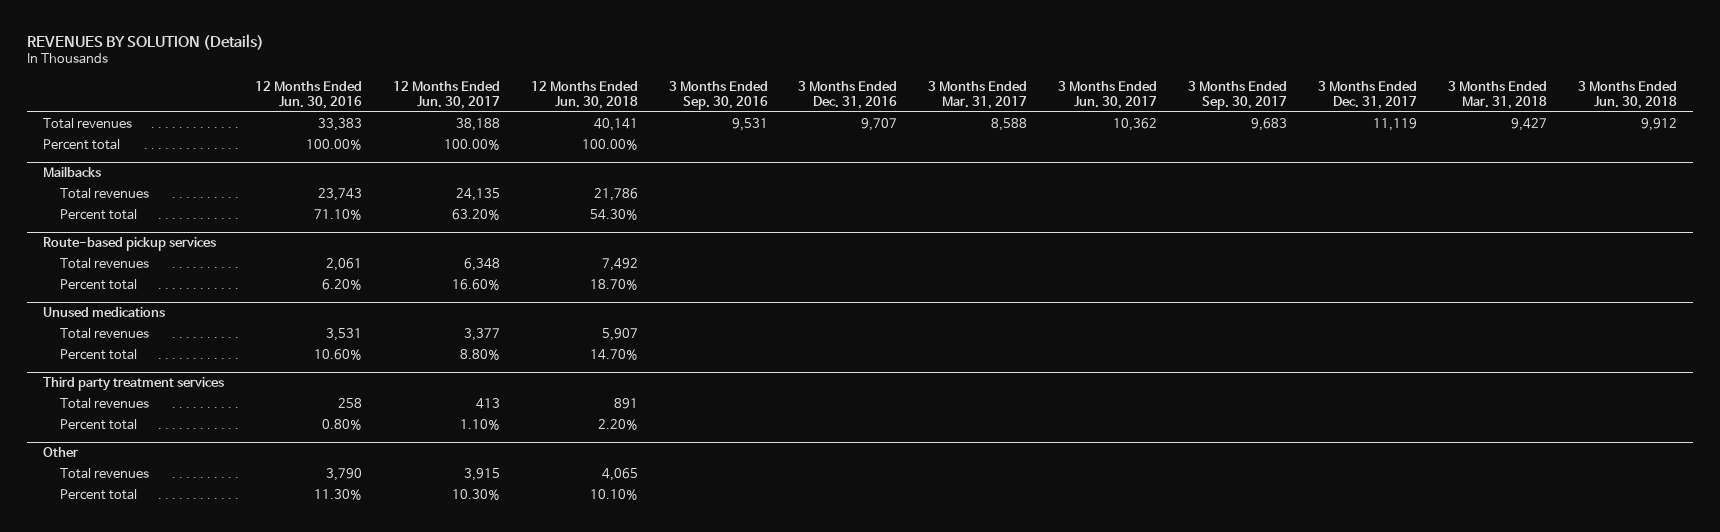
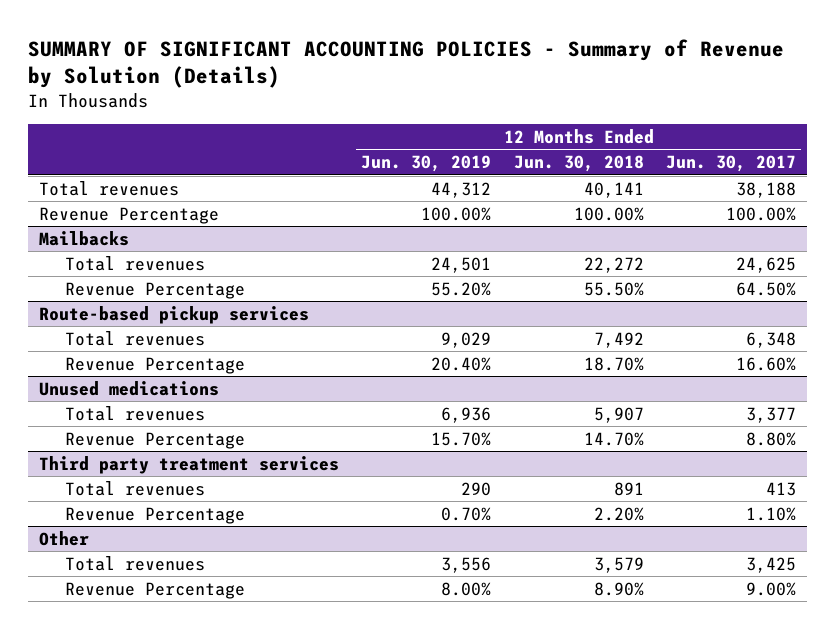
[27,33,265,50] REVENUES BY SOLUTION (Details) -> [28,38,785,88] SUMMARY OF SIGNIFICANT ACCOUNTING POLICIES - Summary of Revenue by Solution (Details)
[254,81,362,109] 12 Months Ended Jun. 30, 2016 -> none
[668,81,768,110] 3 Months Ended Sep. 30, 2016 -> none
[798,81,898,109] 3 Months Ended Dec. 31, 2016 -> none
[928,81,1028,109] 3 Months Ended Mar. 31, 2017 -> none
[1058,81,1158,109] 3 Months Ended Jun. 30, 2017 -> none
[1188,81,1288,110] 3 Months Ended Sep. 30, 2017 -> none
[1318,81,1418,109] 3 Months Ended Dec. 31, 2017 -> none
[1448,81,1548,109] 3 Months Ended Mar. 31, 2018 -> none
[1578,81,1678,109] 3 Months Ended Jun. 30, 2018 -> none
none -> [361,155,492,173] Jun. 30, 2019
[42,139,120,151] Percent total -> [39,206,220,224] Revenue Percentage
[59,209,137,221] Percent total -> none
[455,188,500,202] 24,135 -> [735,256,796,273] 24,625
[593,188,638,202] 21,786 -> [583,256,644,273] 22,272
none -> [65,281,246,299] Revenue Percentage
[59,279,137,291] Percent total -> [65,356,246,374] Revenue Percentage
[59,349,137,361] Percent total -> [65,431,246,449] Revenue Percentage
[59,419,137,431] Percent total -> [65,506,246,524] Revenue Percentage
[59,489,137,501] Percent total -> none
[463,468,500,482] 3,915 -> [745,556,796,573] 3,425
[601,468,638,482] 4,065 -> [593,556,644,573] 3,579
none -> [65,581,246,599] Revenue Percentage

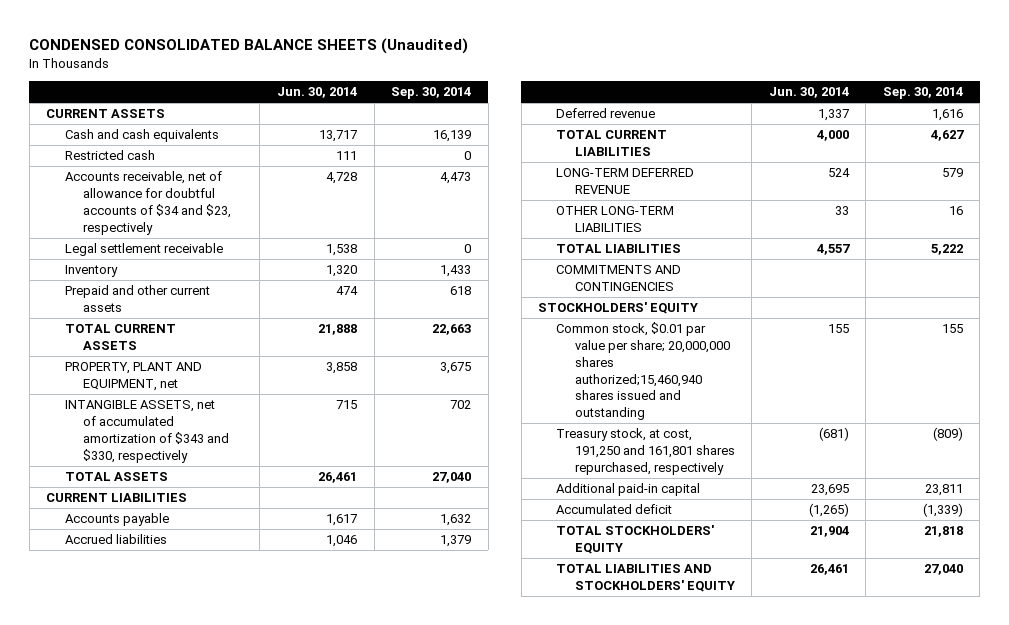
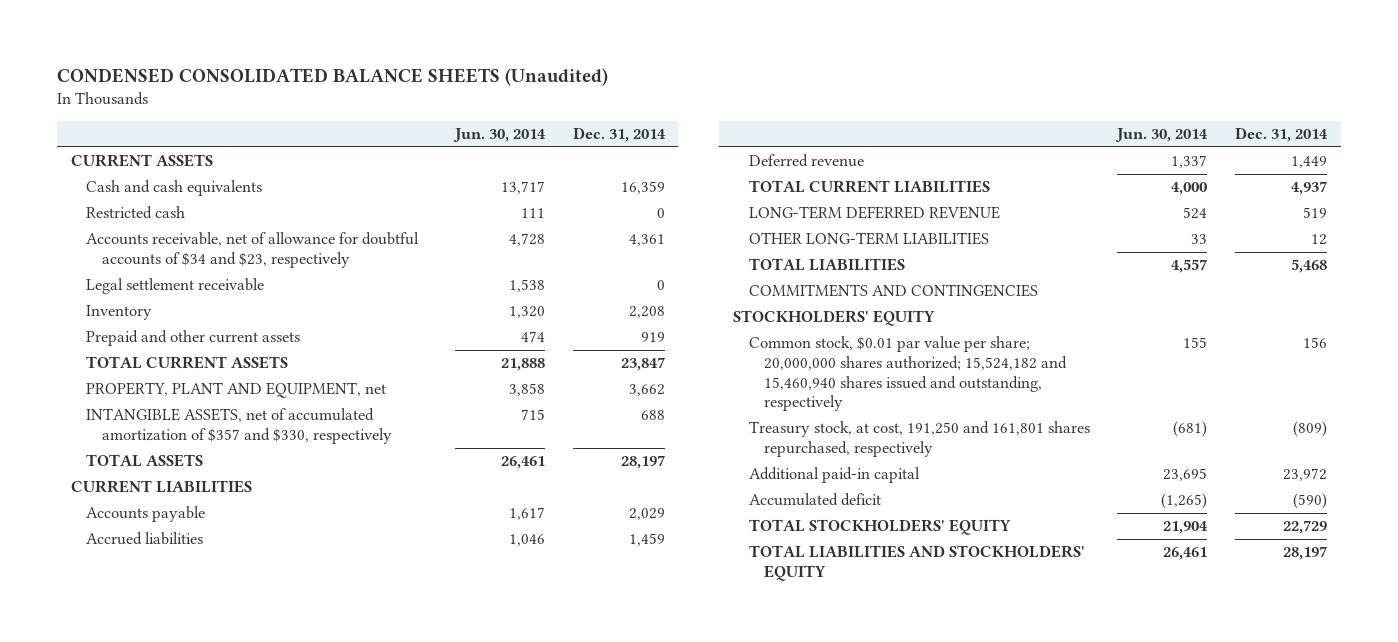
[391,87,472,100] Sep. 30, 2014 -> none
none -> [572,127,666,143] Dec. 31, 2014
[64,400,229,463] INTANGIBLE ASSETS, net of accumulated amortization of $343 and $330, respectively -> [86,408,392,444] INTANGIBLE ASSETS, net of accumulated amortization of $357 and $330, respectively
[556,322,730,420] Common stock, $0.01 par value per share; 20,000,000 shares authorized;15,460,940 shares issued and outstanding -> [748,336,1068,412] Common stock, $0.01 par value per share; 20,000,000 shares authorized; 15,524,182 and 15,460,940 shares issued and outstanding, respectively

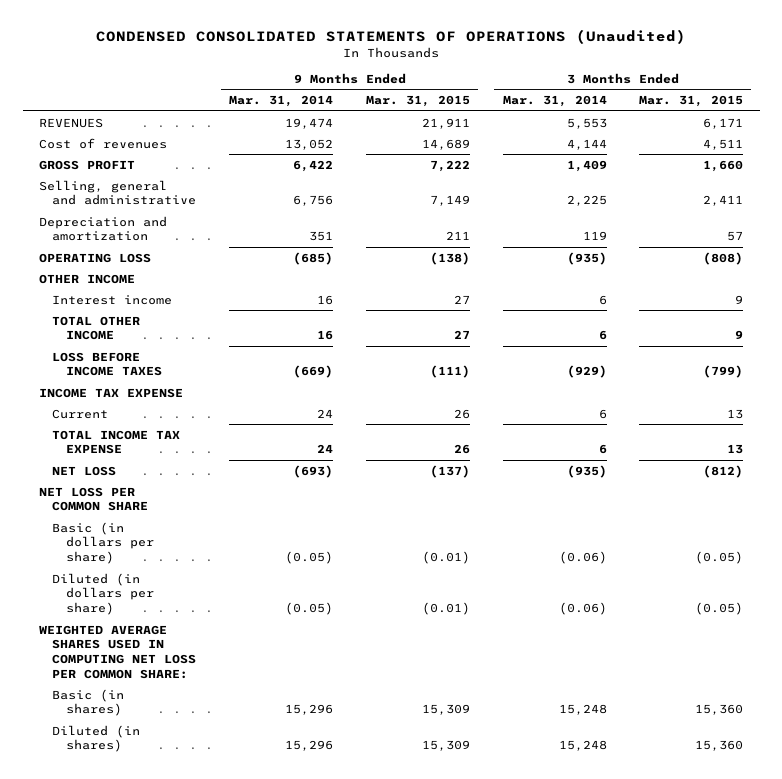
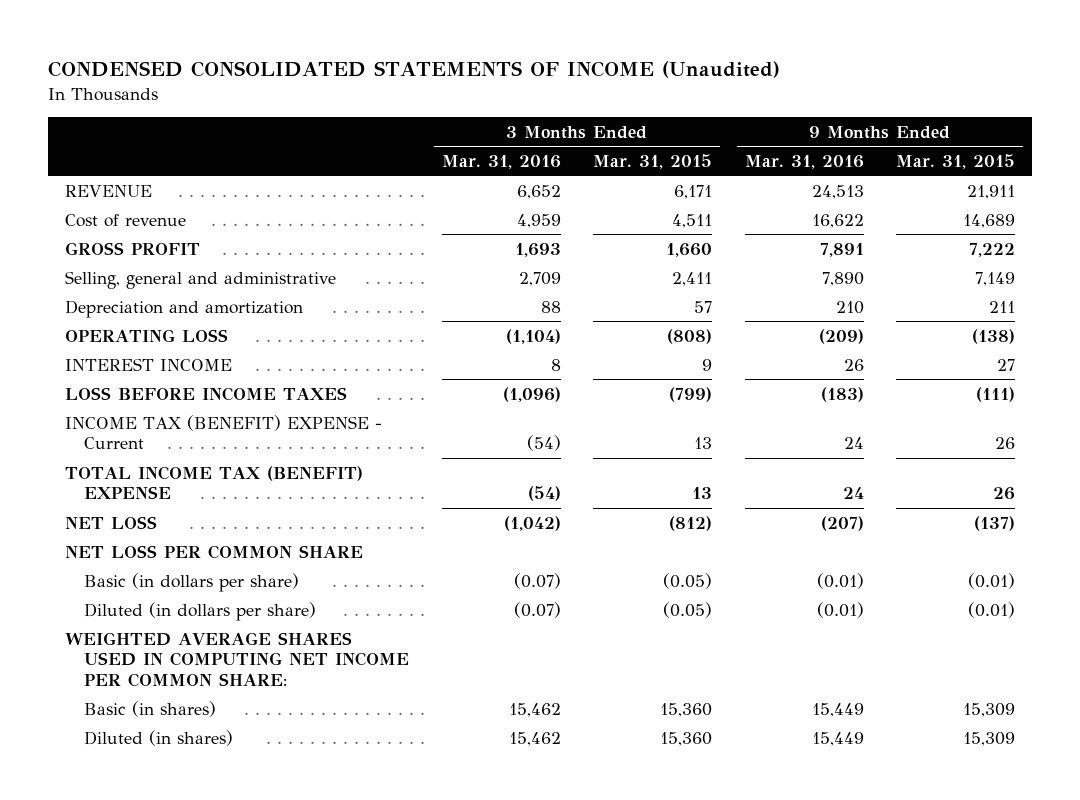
[96,28,687,44] CONDENSED CONSOLIDATED STATEMENTS OF OPERATIONS (Unaudited) -> [48,60,781,78] CONDENSED CONSOLIDATED STATEMENTS OF INCOME (Unaudited)
[229,95,334,108] Mar. 31, 2014 -> none
[502,95,607,108] Mar. 31, 2014 -> none
none -> [441,154,561,169] Mar. 31, 2016
none -> [744,154,864,169] Mar. 31, 2016
[39,117,104,128] REVENUES -> [64,184,152,197] REVENUE
[39,137,168,149] Cost of revenues -> [64,213,186,227] Cost of revenue
[39,273,136,284] OTHER INCOME -> none
[52,315,141,341] TOTAL OTHER INCOME -> none
[52,294,173,305] Interest income -> [64,357,232,371] INTEREST INCOME
[39,387,184,398] INCOME TAX EXPENSE -> none
[52,408,109,419] Current -> [64,414,382,450] INCOME TAX (BENEFIT) EXPENSE - Current
[52,429,181,455] TOTAL INCOME TAX EXPENSE -> [64,465,363,500] TOTAL INCOME TAX (BENEFIT) EXPENSE
[39,624,197,679] WEIGHTED AVERAGE SHARES USED IN COMPUTING NET LOSS PER COMMON SHARE: -> [64,631,410,687] WEIGHTED AVERAGE SHARES USED IN COMPUTING NET INCOME PER COMMON SHARE:

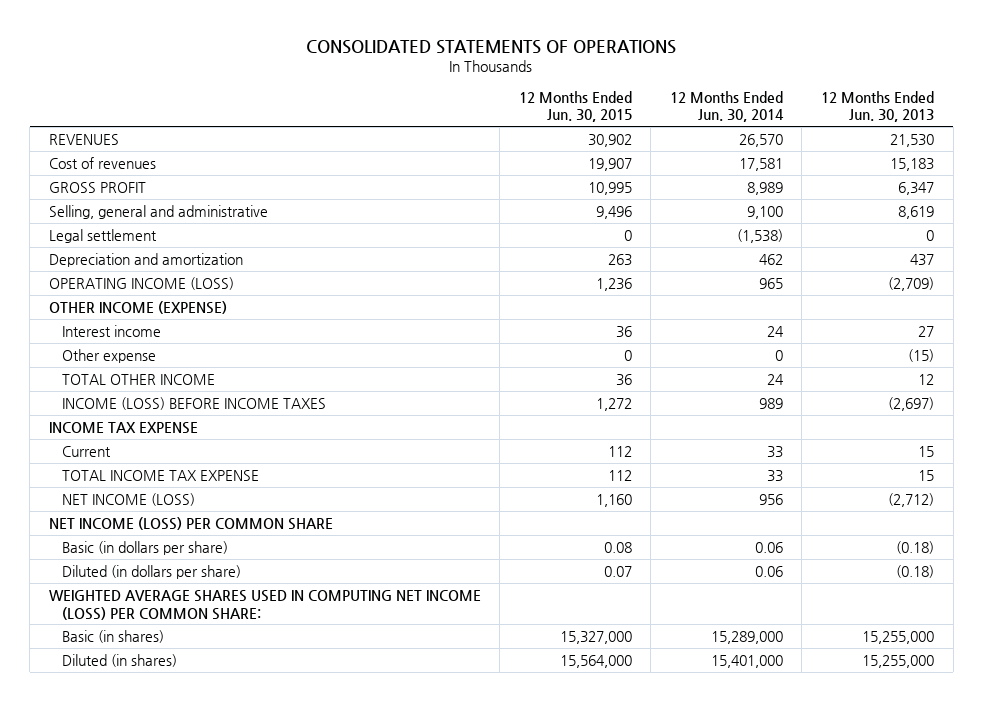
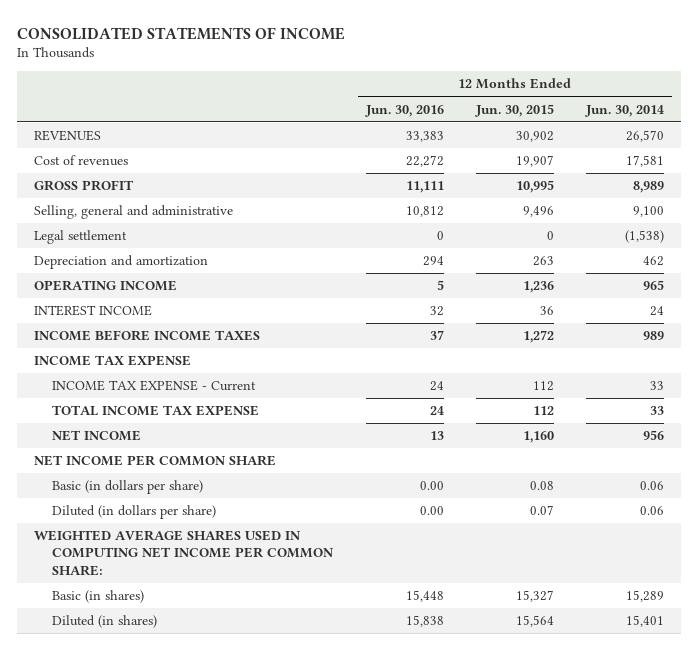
[306,39,677,54] CONSOLIDATED STATEMENTS OF OPERATIONS -> [17,26,346,40] CONSOLIDATED STATEMENTS OF INCOME
[821,90,935,123] 12 Months Ended Jun. 30, 2013 -> none
none -> [364,104,444,117] Jun. 30, 2016
[48,300,227,314] OTHER INCOME (EXPENSE) -> none
[61,348,156,363] Other expense -> none
[61,373,215,385] TOTAL OTHER INCOME -> none
[48,276,234,290] OPERATING INCOME (LOSS) -> [33,280,177,292] OPERATING INCOME
[61,324,161,337] Interest income -> [33,305,152,317] INTEREST INCOME
[61,396,326,410] INCOME (LOSS) BEFORE INCOME TAXES -> [33,330,260,342] INCOME BEFORE INCOME TAXES
[61,445,111,457] Current -> [52,380,257,392] INCOME TAX EXPENSE - Current
[61,492,195,506] NET INCOME (LOSS) -> [52,430,142,442] NET INCOME
[48,516,333,530] NET INCOME (LOSS) PER COMMON SHARE -> [33,455,276,467] NET INCOME PER COMMON SHARE
[48,589,481,620] WEIGHTED AVERAGE SHARES USED IN COMPUTING NET INCOME (LOSS) PER COMMON SHARE: -> [33,530,335,576] WEIGHTED AVERAGE SHARES USED IN COMPUTING NET INCOME PER COMMON SHARE:
[559,630,632,644] 15,327,000 -> [516,590,555,603] 15,327
[710,630,783,644] 15,289,000 -> [626,590,665,603] 15,289
[559,654,632,668] 15,564,000 -> [516,615,555,628] 15,564
[710,654,783,668] 15,401,000 -> [626,615,665,628] 15,401

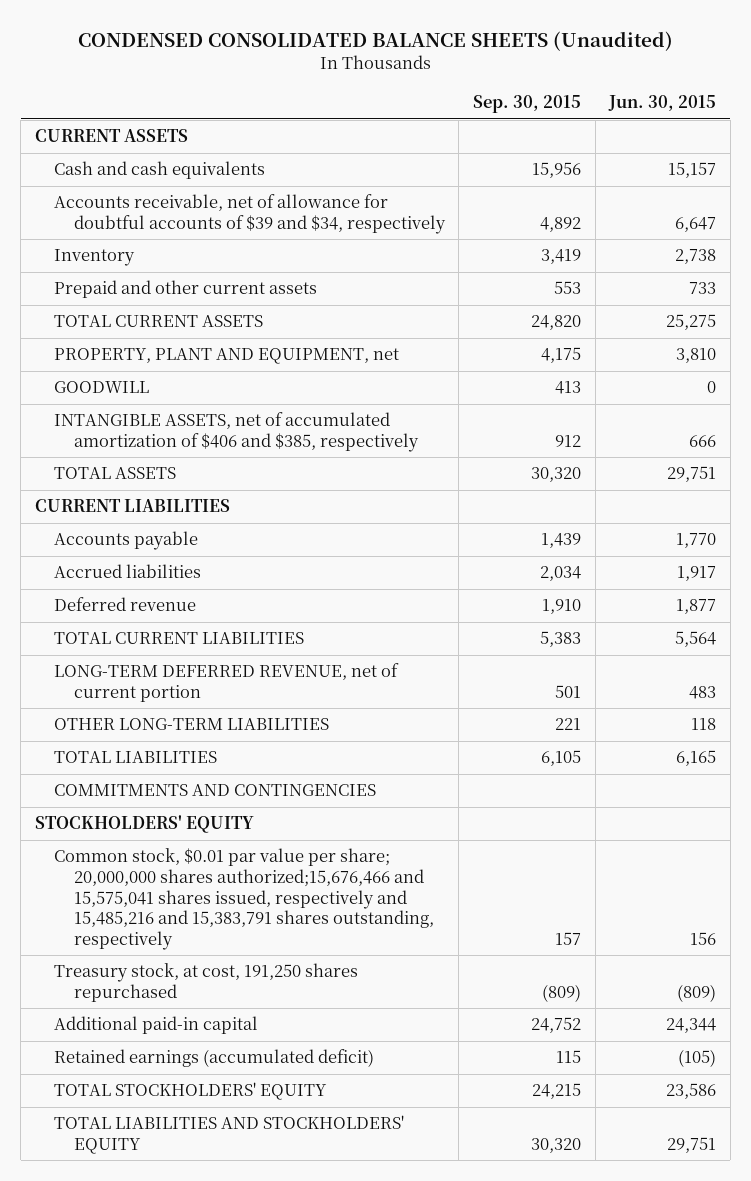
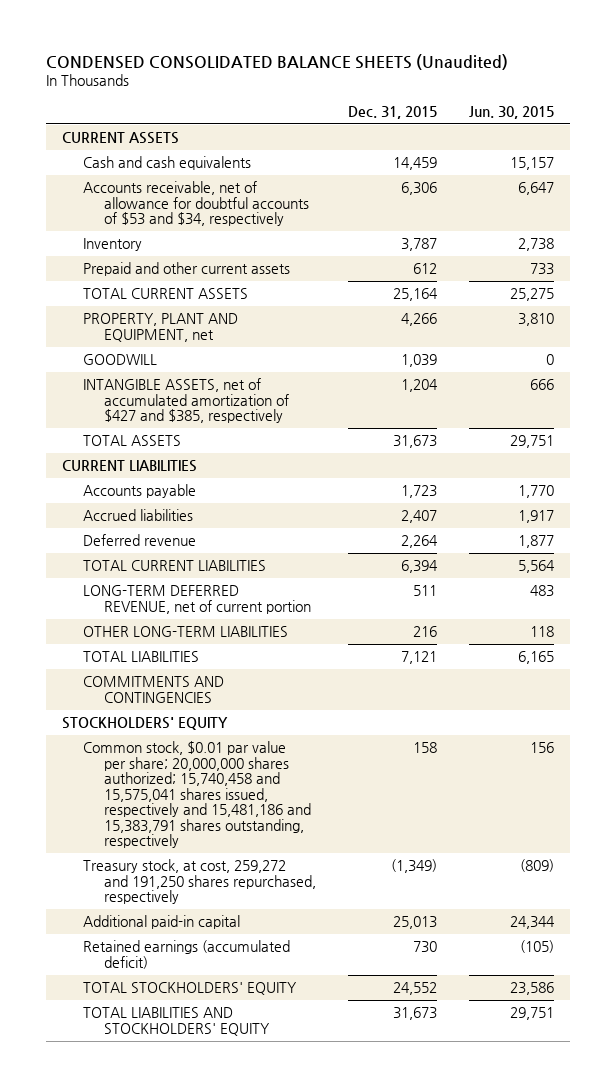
[472,95,581,114] Sep. 30, 2015 -> none
none -> [348,105,438,119] Dec. 31, 2015
[54,194,446,235] Accounts receivable, net of allowance for doubtful accounts of $39 and $34, respectively -> [83,181,310,227] Accounts receivable, net of allowance for doubtful accounts of $53 and $34, respectively
[54,412,419,453] INTANGIBLE ASSETS, net of accumulated amortization of $406 and $385, respectively -> [83,378,290,424] INTANGIBLE ASSETS, net of accumulated amortization of $427 and $385, respectively
[54,848,434,950] Common stock, $0.01 par value per share; 20,000,000 shares authorized;15,676,466 and 15,575,041 shares issued, respectively and 15,485,216 and 15,383,791 shares outstanding, respectively -> [83,741,312,849] Common stock, $0.01 par value per share; 20,000,000 shares authorized; 15,740,458 and 15,575,041 shares issued, respectively and 15,481,186 and 15,383,791 shares outstanding, respectively
[54,963,359,1003] Treasury stock, at cost, 191,250 shares repurchased -> [83,859,317,905] Treasury stock, at cost, 259,272 and 191,250 shares repurchased, respectively

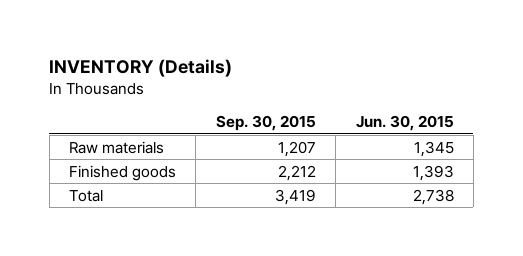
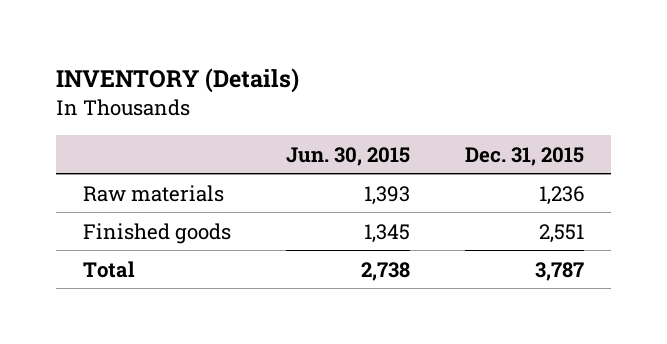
[215,115,316,132] Sep. 30, 2015 -> none
none -> [464,146,584,166] Dec. 31, 2015
[413,140,454,157] 1,345 -> [363,185,410,205] 1,393
[412,164,454,181] 1,393 -> [363,223,410,243] 1,345

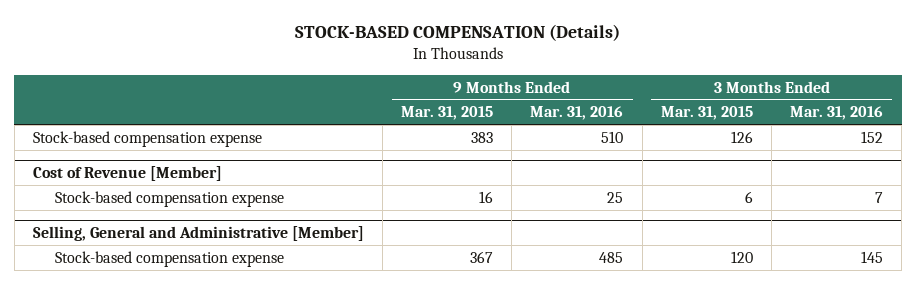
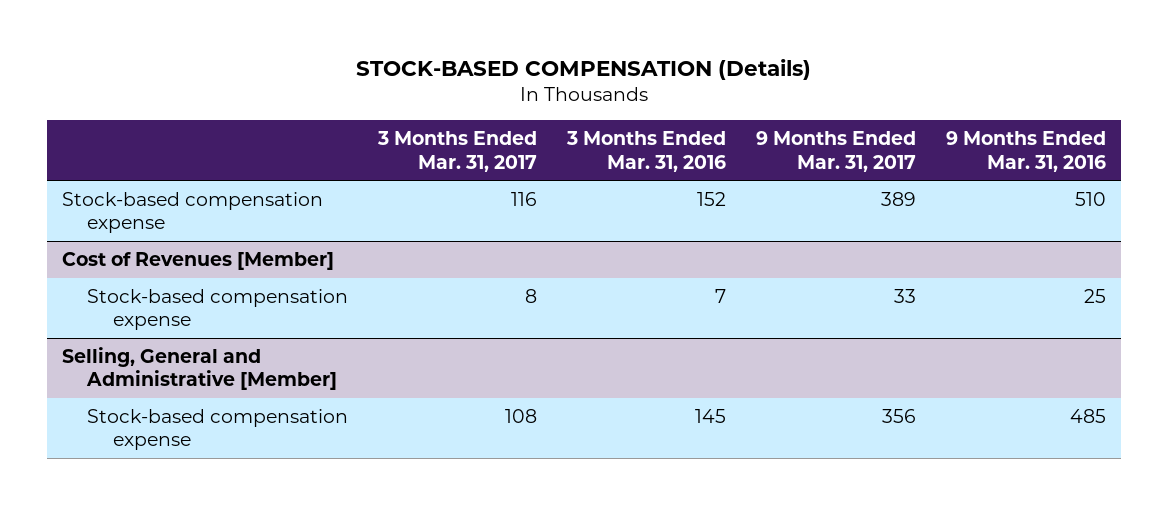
[401,106,494,121] Mar. 31, 2015 -> none
[660,106,753,121] Mar. 31, 2015 -> none
none -> [377,131,538,172] 3 Months Ended Mar. 31, 2017
none -> [756,131,917,172] 9 Months Ended Mar. 31, 2017
[32,165,222,181] Cost of Revenue [Member] -> [61,251,334,270] Cost of Revenues [Member]

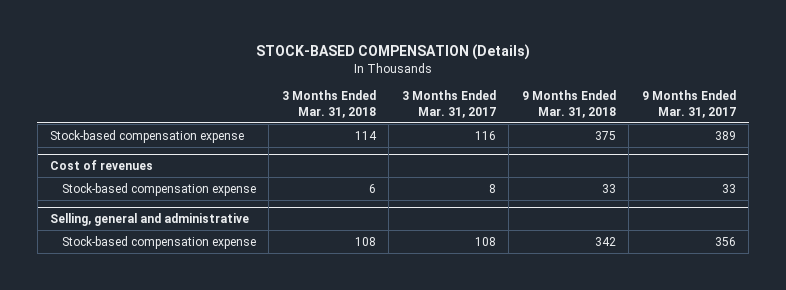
[566,131,727,172] 3 Months Ended Mar. 31, 2016 -> none
[946,131,1107,172] 9 Months Ended Mar. 31, 2016 -> none
none -> [281,90,376,118] 3 Months Ended Mar. 31, 2018
none -> [521,90,616,118] 9 Months Ended Mar. 31, 2018
[61,251,334,270] Cost of Revenues [Member] -> [50,160,154,171] Cost of revenues
[61,346,338,391] Selling, General and Administrative [Member] -> [50,213,250,227] Selling, general and administrative

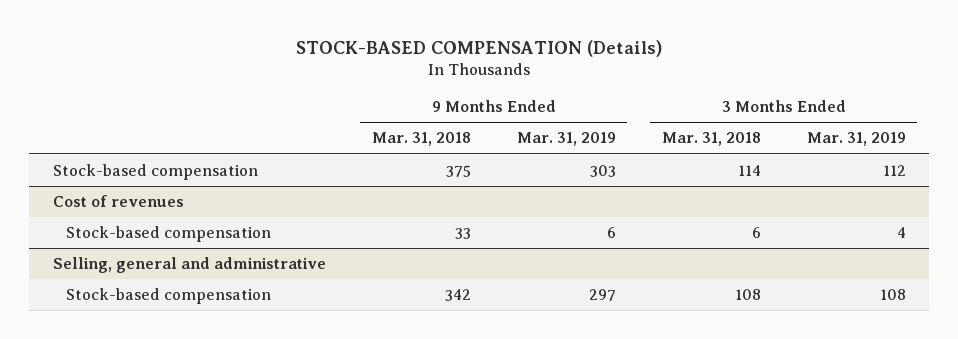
[401,90,496,118] 3 Months Ended Mar. 31, 2017 -> none
[641,90,736,118] 9 Months Ended Mar. 31, 2017 -> none
none -> [516,132,616,147] Mar. 31, 2019
none -> [806,132,906,147] Mar. 31, 2019
[50,129,245,143] Stock-based compensation expense -> [52,164,258,181] Stock-based compensation
[61,182,256,196] Stock-based compensation expense -> [65,226,271,243] Stock-based compensation
[61,235,256,249] Stock-based compensation expense -> [65,288,271,305] Stock-based compensation

